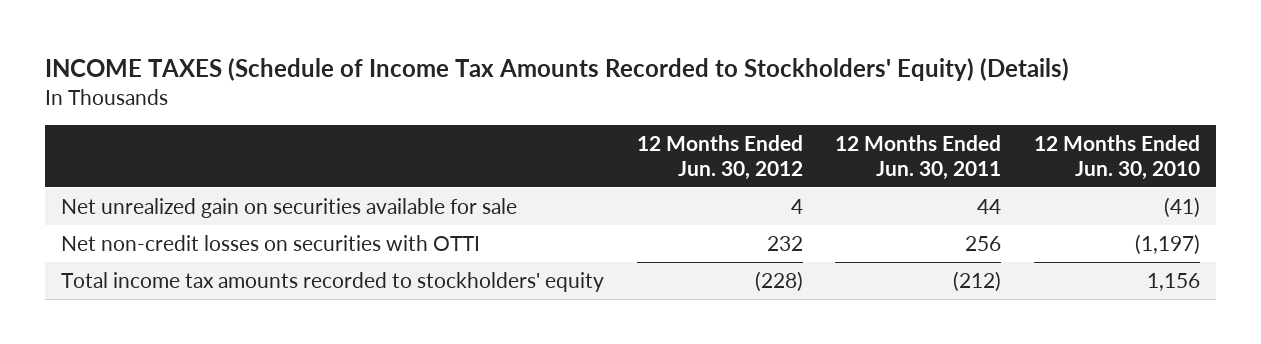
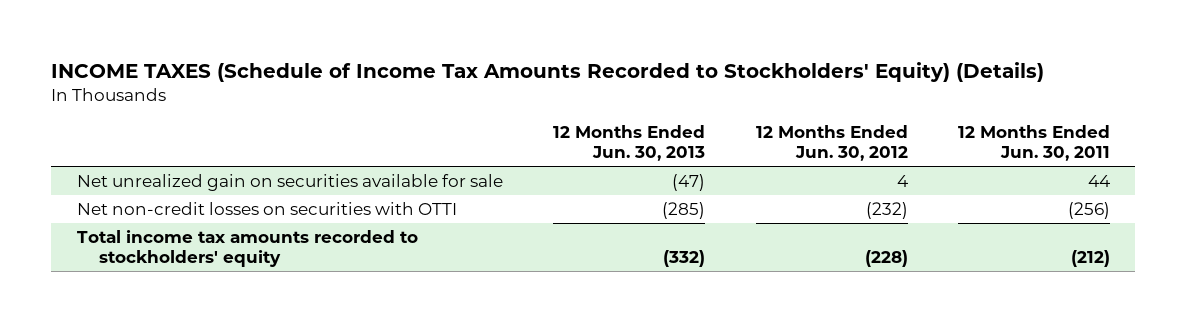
[1034,135,1201,180] 12 Months Ended Jun. 30, 2010 -> none
none -> [553,125,706,162] 12 Months Ended Jun. 30, 2013
[766,236,803,252] 232 -> [865,201,908,219] (232)
[965,236,1002,252] 256 -> [1068,201,1111,219] (256)

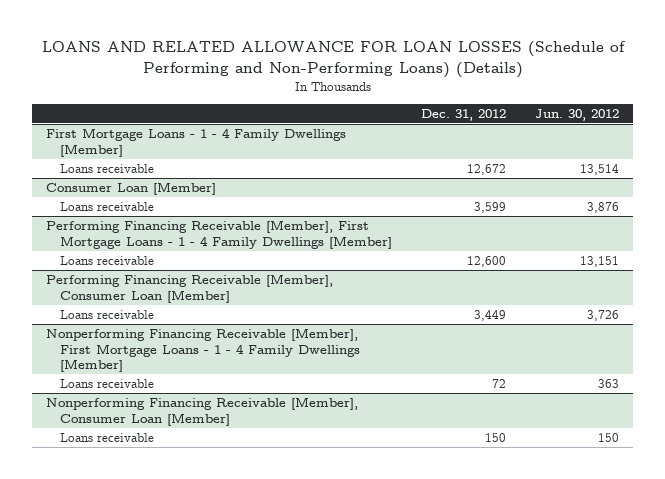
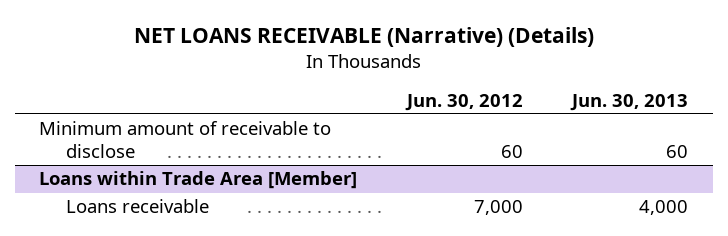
[41,41,626,78] LOANS AND RELATED ALLOWANCE FOR LOAN LOSSES (Schedule of Performing and Non-Performing Loans) (Details) -> [133,27,594,48] NET LOANS RECEIVABLE (Narrative) (Details)
[421,109,507,122] Dec. 31, 2012 -> none
none -> [570,93,689,111] Jun. 30, 2013
[46,128,347,157] First Mortgage Loans - 1 - 4 Family Dwellings [Member] -> none
[46,182,217,196] Consumer Loan [Member] -> none
[60,202,155,212] Loans receivable -> none
[46,220,393,249] Performing Financing Receivable [Member], First Mortgage Loans - 1 - 4 Family Dwellings [Member] -> none
[60,256,155,266] Loans receivable -> none
[46,274,334,303] Performing Financing Receivable [Member], Consumer Loan [Member] -> none
[60,310,155,320] Loans receivable -> none
[46,328,361,373] Nonperforming Financing Receivable [Member], First Mortgage Loans - 1 - 4 Family Dwellings [Member] -> none
[60,379,155,389] Loans receivable -> none
[46,397,359,426] Nonperforming Financing Receivable [Member], Consumer Loan [Member] -> none
[60,433,155,443] Loans receivable -> none
none -> [39,121,332,158] Minimum amount of receivable to disclose
none -> [39,171,358,190] Loans within Trade Area [Member]
[579,164,619,176] 13,514 -> [473,200,523,216] 7,000

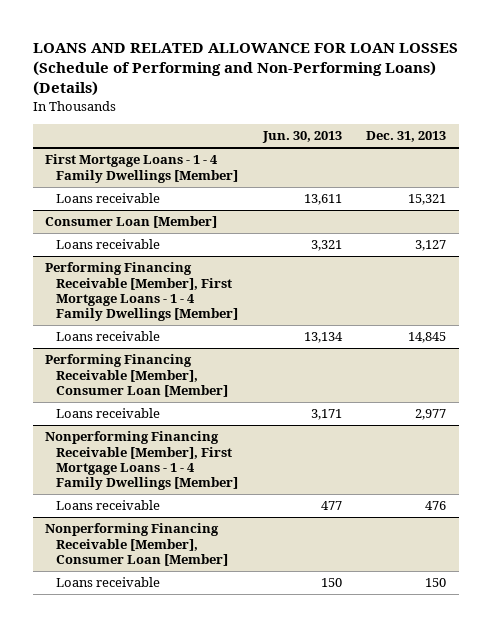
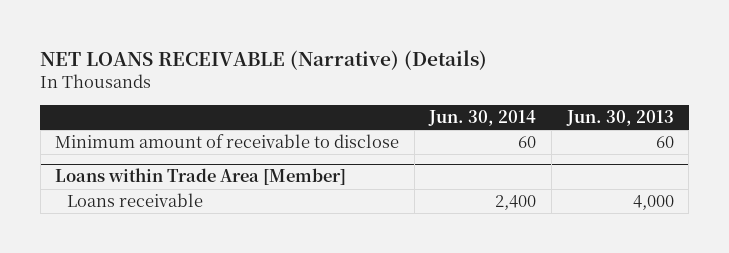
[32,42,458,97] LOANS AND RELATED ALLOWANCE FOR LOAN LOSSES (Schedule of Performing and Non-Performing Loans) (Details) -> [40,49,488,70] NET LOANS RECEIVABLE (Narrative) (Details)
[366,131,447,143] Dec. 31, 2013 -> none
none -> [428,110,537,127] Jun. 30, 2014
[45,154,239,183] First Mortgage Loans - 1 - 4 Family Dwellings [Member] -> none
[45,216,218,229] Consumer Loan [Member] -> none
[56,239,161,250] Loans receivable -> none
[45,262,239,321] Performing Financing Receivable [Member], First Mortgage Loans - 1 - 4 Family Dwellings [Member] -> none
[56,331,161,342] Loans receivable -> none
[45,354,229,397] Performing Financing Receivable [Member], Consumer Loan [Member] -> none
[56,408,161,419] Loans receivable -> none
[45,431,239,490] Nonperforming Financing Receivable [Member], First Mortgage Loans - 1 - 4 Family Dwellings [Member] -> none
[56,500,161,511] Loans receivable -> none
[45,523,229,566] Nonperforming Financing Receivable [Member], Consumer Loan [Member] -> none
[56,577,161,588] Loans receivable -> none
none -> [55,134,400,149] Minimum amount of receivable to disclose
none -> [55,168,347,186] Loans within Trade Area [Member]
[303,194,342,206] 13,611 -> [632,195,674,211] 4,000

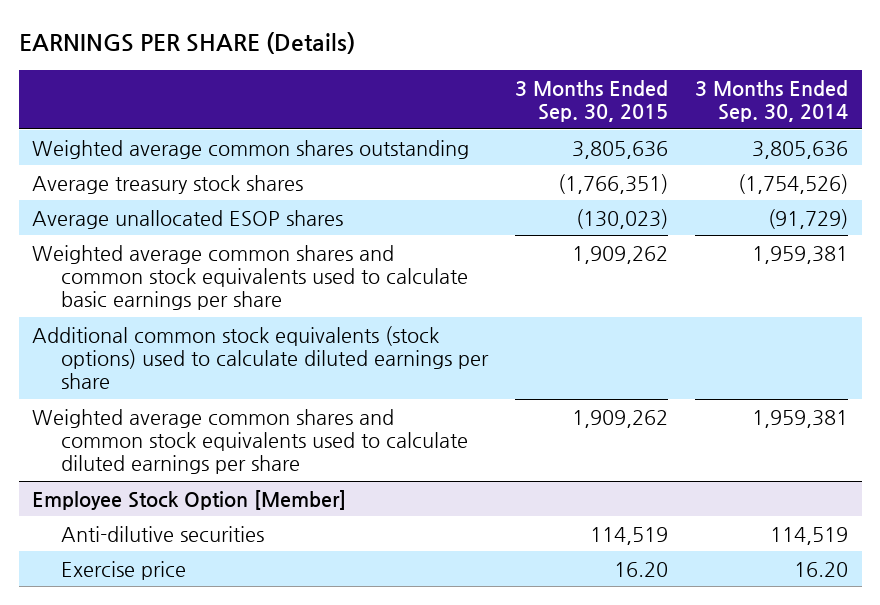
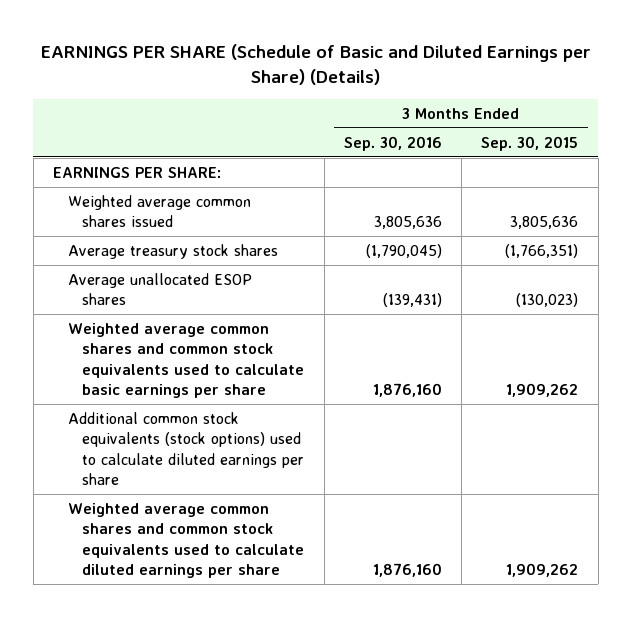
[18,32,355,55] EARNINGS PER SHARE (Details) -> [40,44,591,85] EARNINGS PER SHARE (Schedule of Basic and Diluted Earnings per Share) (Details)
[695,79,849,123] 3 Months Ended Sep. 30, 2014 -> none
none -> [343,135,442,151] Sep. 30, 2016
none -> [52,166,221,178] EARNINGS PER SHARE:
[32,139,470,159] Weighted average common shares outstanding -> [67,194,251,228] Weighted average common shares issued
[32,489,347,510] Employee Stock Option [Member] -> none
[60,525,264,542] Anti-dilutive securities -> none
[60,560,186,580] Exercise price -> none

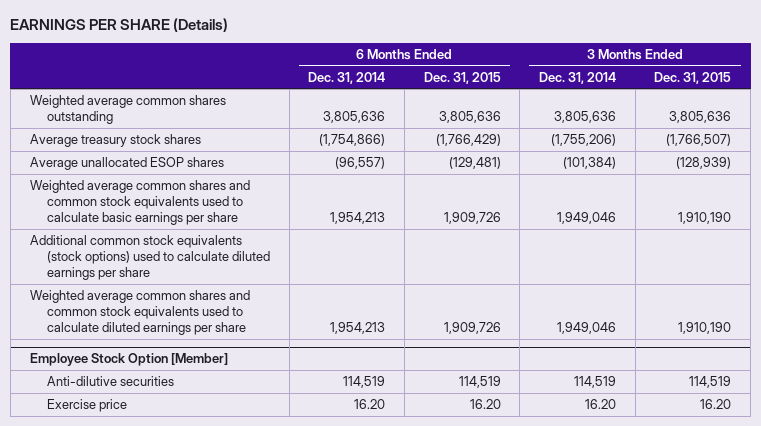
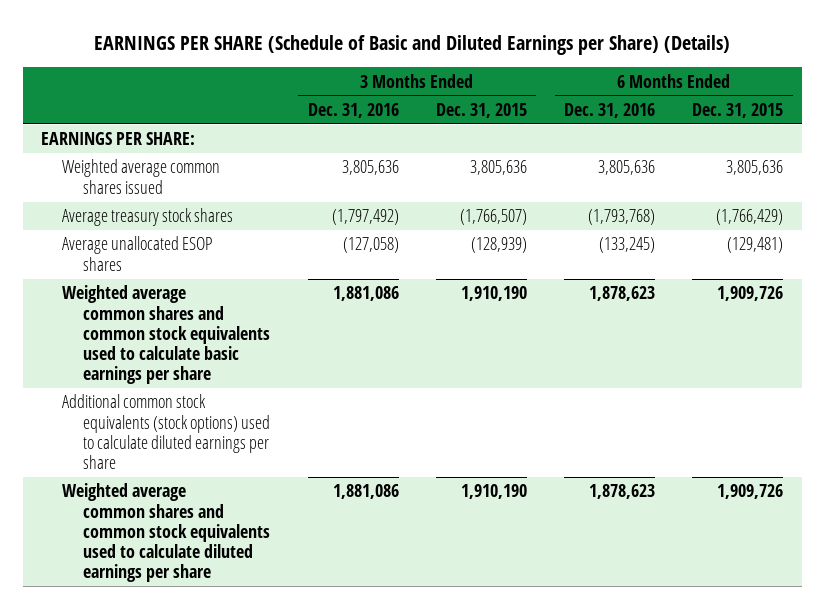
[10,18,229,33] EARNINGS PER SHARE (Details) -> [94,34,731,55] EARNINGS PER SHARE (Schedule of Basic and Diluted Earnings per Share) (Details)
[308,71,386,84] Dec. 31, 2014 -> none
[539,71,617,84] Dec. 31, 2014 -> none
none -> [307,102,399,118] Dec. 31, 2016
none -> [563,102,655,118] Dec. 31, 2016
none -> [41,132,196,146] EARNINGS PER SHARE:
[29,94,226,125] Weighted average common shares outstanding -> [62,159,221,194] Weighted average common shares issued
[29,353,228,367] Employee Stock Option [Member] -> none
[46,375,174,386] Anti-dilutive securities -> none
[46,398,127,412] Exercise price -> none

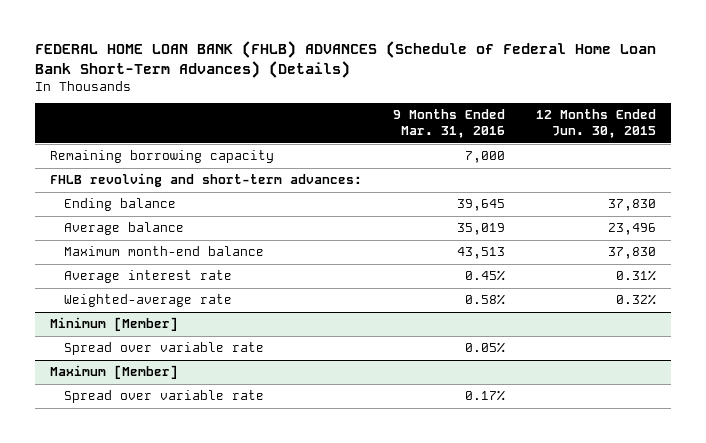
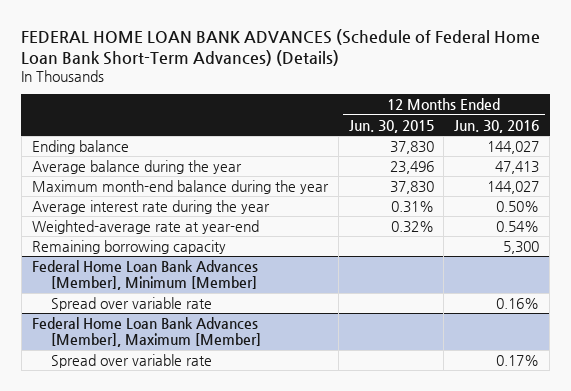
[35,41,657,78] FEDERAL HOME LOAN BANK (FHLB) ADVANCES (Schedule of Federal Home Loan Bank Short-Term Advances) (Details) -> [21,29,541,67] FEDERAL HOME LOAN BANK ADVANCES (Schedule of Federal Home Loan Bank Short-Term Advances) (Details)
[393,109,506,139] 9 Months Ended Mar. 31, 2016 -> none
none -> [454,119,540,133] Jun. 30, 2016
[50,173,363,188] FHLB revolving and short-term advances: -> none
[50,317,179,332] Minimum [Member] -> none
[64,222,185,236] Average balance -> [31,159,242,174] Average balance during the year
[64,246,265,257] Maximum month-end balance -> [31,179,329,194] Maximum month-end balance during the year
[64,270,233,284] Average interest rate -> [31,199,270,214] Average interest rate during the year
[64,294,233,308] Weighted-average rate -> [31,219,259,234] Weighted-average rate at year-end
[50,150,275,164] Remaining borrowing capacity -> [31,239,226,254] Remaining borrowing capacity
none -> [31,259,258,291] Federal Home Loan Bank Advances [Member], Minimum [Member]
[50,365,179,380] Maximum [Member] -> none
none -> [31,316,262,348] Federal Home Loan Bank Advances [Member], Maximum [Member]

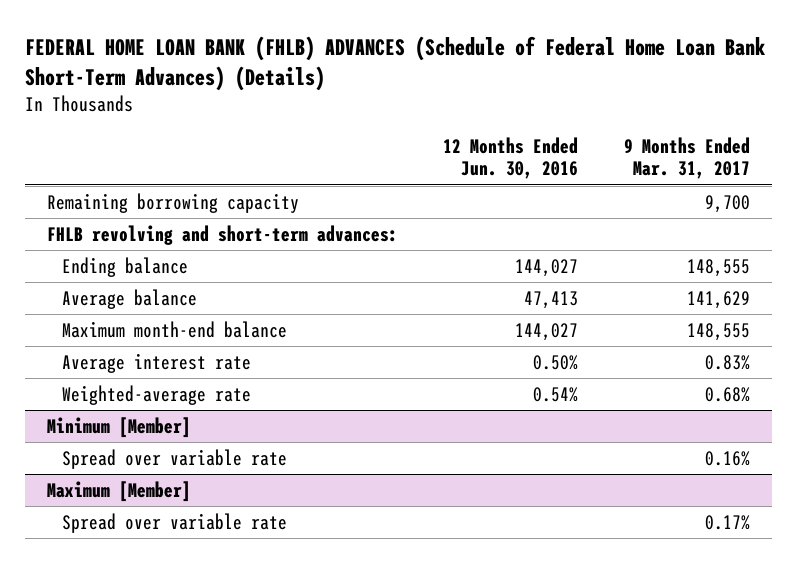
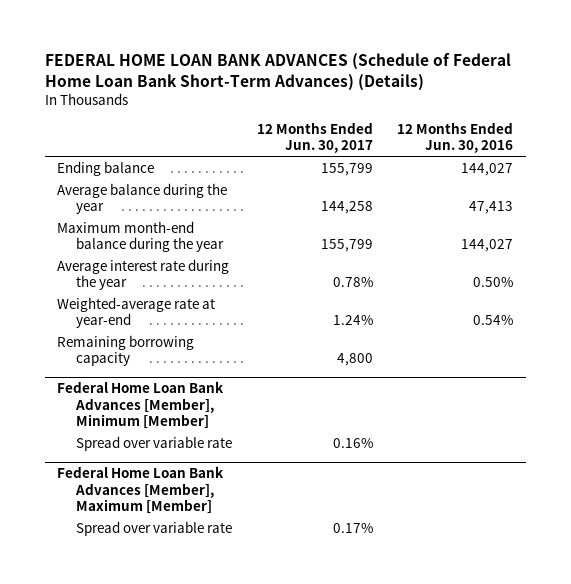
[24,35,766,91] FEDERAL HOME LOAN BANK (FHLB) ADVANCES (Schedule of Federal Home Loan Bank Short-Term Advances) (Details) -> [44,52,511,91] FEDERAL HOME LOAN BANK ADVANCES (Schedule of Federal Home Loan Bank Short-Term Advances) (Details)
[623,137,750,180] 9 Months Ended Mar. 31, 2017 -> none
none -> [256,121,373,154] 12 Months Ended Jun. 30, 2017
[47,224,399,245] FHLB revolving and short-term advances: -> none
[47,416,192,438] Minimum [Member] -> none
[61,288,197,309] Average balance -> [57,182,228,215] Average balance during the year
[61,320,287,338] Maximum month-end balance -> [57,220,224,253] Maximum month-end balance during the year
[61,352,251,373] Average interest rate -> [57,258,230,291] Average interest rate during the year
[61,384,251,405] Weighted-average rate -> [57,296,216,329] Weighted-average rate at year-end
[47,192,300,213] Remaining borrowing capacity -> [57,334,195,367] Remaining borrowing capacity
none -> [57,381,225,430] Federal Home Loan Bank Advances [Member], Minimum [Member]
[47,480,192,502] Maximum [Member] -> none
none -> [57,466,225,515] Federal Home Loan Bank Advances [Member], Maximum [Member]

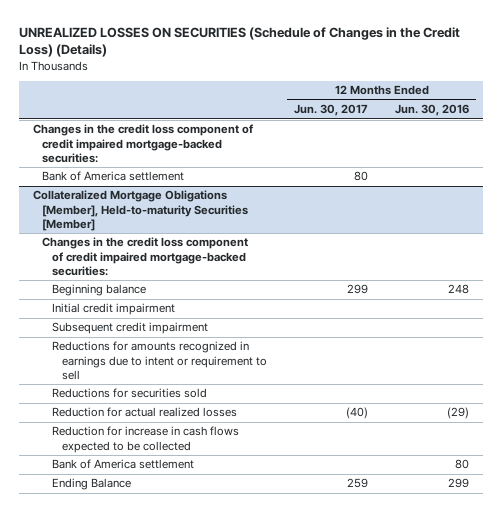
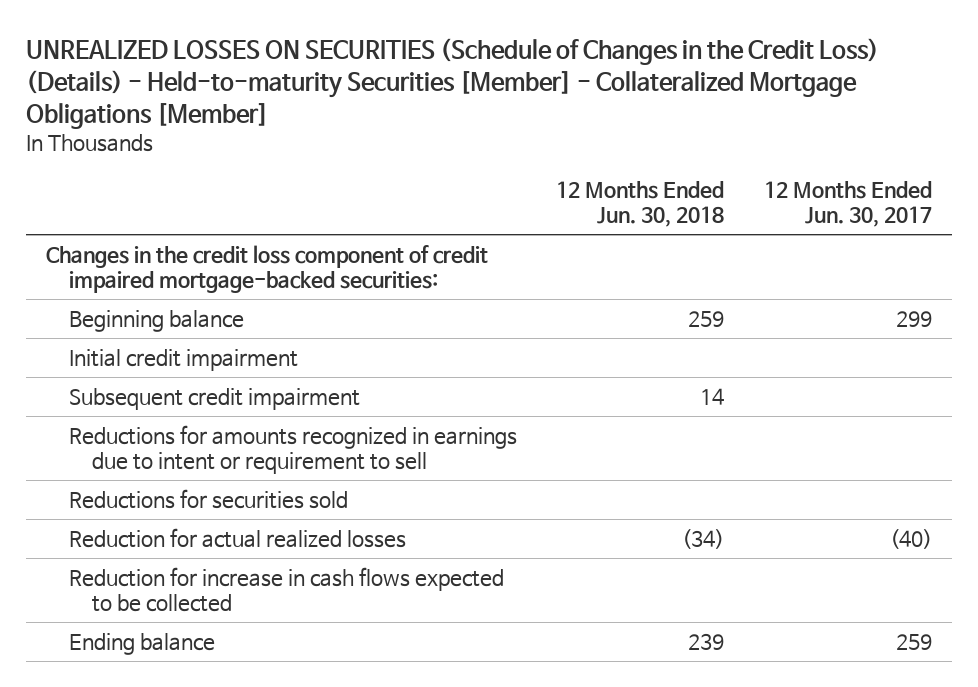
[19,26,461,58] UNREALIZED LOSSES ON SECURITIES (Schedule of Changes in the Credit Loss) (Details) -> [26,38,880,129] UNREALIZED LOSSES ON SECURITIES (Schedule of Changes in the Credit Loss) (Details) - Held-to-maturity Securities [Member] - Collateralized Mortgage Obligations [Member]
[395,104,470,117] Jun. 30, 2016 -> none
none -> [556,181,725,228] 12 Months Ended Jun. 30, 2018
[42,171,185,182] Bank of America settlement -> none
[32,190,249,231] Collateralized Mortgage Obligations [Member], Held-to-maturity Securities [Member] -> none
[42,237,249,276] Changes in the credit loss component of credit impaired mortgage-backed securities: -> none
[51,459,194,470] Bank of America settlement -> none
[51,478,131,491] Ending Balance -> [68,632,215,655] Ending balance

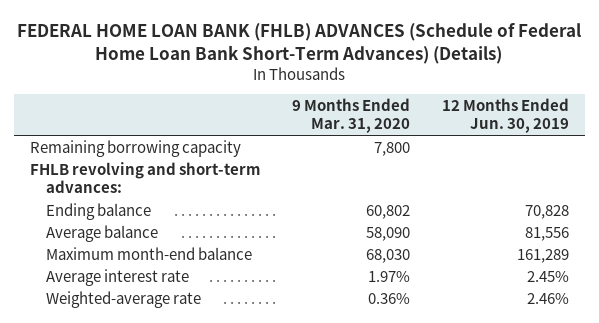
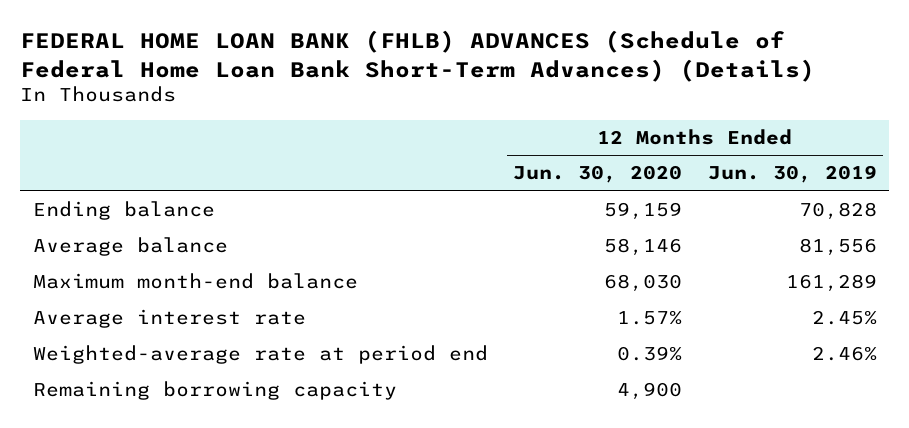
[291,97,410,134] 9 Months Ended Mar. 31, 2020 -> none
none -> [513,165,683,184] Jun. 30, 2020
[29,161,260,193] FHLB revolving and short-term advances: -> none
[45,290,201,308] Weighted-average rate -> [32,345,488,365] Weighted-average rate at period end
[29,139,241,157] Remaining borrowing capacity -> [32,381,397,401] Remaining borrowing capacity

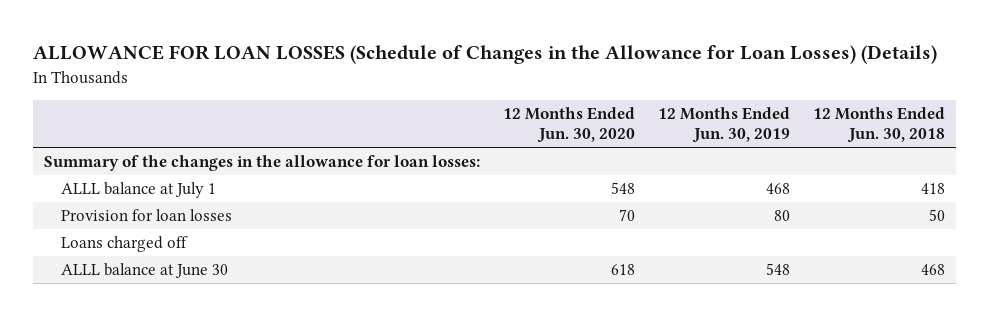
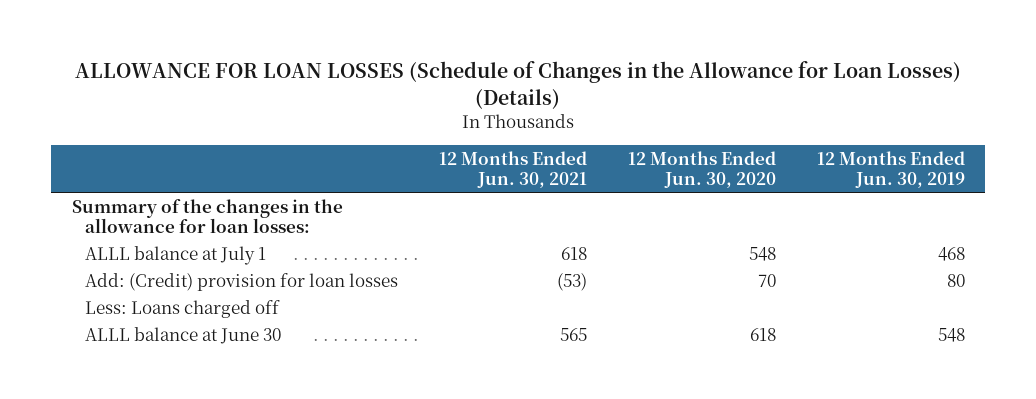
[812,107,945,143] 12 Months Ended Jun. 30, 2018 -> none
none -> [438,150,587,189] 12 Months Ended Jun. 30, 2021
[60,209,232,222] Provision for loan losses -> [85,272,399,291] Add: (Credit) provision for loan losses
[60,236,188,253] Loans charged off -> [85,299,281,318] Less: Loans charged off

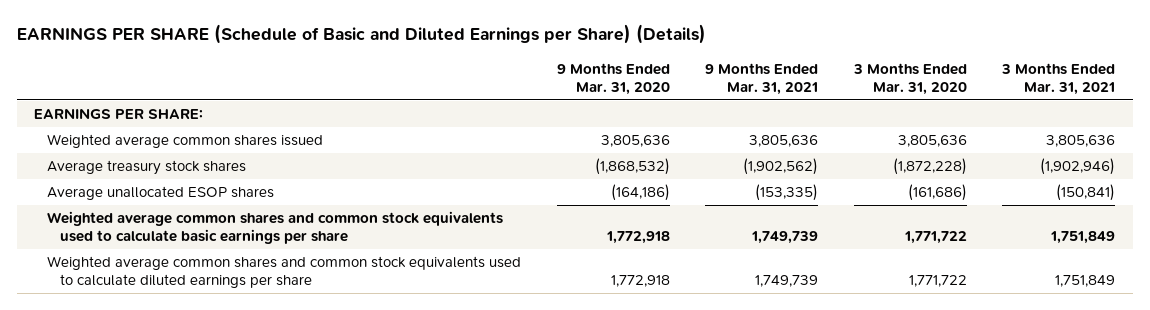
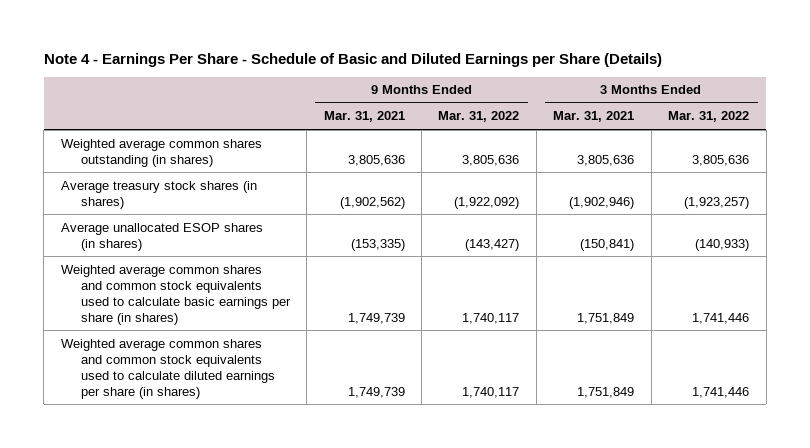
[16,24,706,45] EARNINGS PER SHARE (Schedule of Basic and Diluted Earnings per Share) (Details) -> [43,52,662,67] Note 4 - Earnings Per Share - Schedule of Basic and Diluted Earnings per Share (Details)
[556,62,670,95] 9 Months Ended Mar. 31, 2020 -> none
[852,62,967,95] 3 Months Ended Mar. 31, 2020 -> none
none -> [438,111,520,123] Mar. 31, 2022
none -> [668,111,750,123] Mar. 31, 2022
[34,109,204,120] EARNINGS PER SHARE: -> none
[47,134,324,149] Weighted average common shares issued -> [60,138,262,167] Weighted average common shares outstanding (in shares)
[47,160,247,176] Average treasury stock shares -> [60,180,257,209] Average treasury stock shares (in shares)
[47,186,275,201] Average unallocated ESOP shares -> [60,222,263,251] Average unallocated ESOP shares (in shares)
[47,211,504,245] Weighted average common shares and common stock equivalents used to calculate basic earnings per share -> [60,264,291,325] Weighted average common shares and common stock equivalents used to calculate basic earnings per share (in shares)
[47,256,522,289] Weighted average common shares and common stock equivalents used to calculate diluted earnings per share -> [60,338,275,399] Weighted average common shares and common stock equivalents used to calculate diluted earnings per share (in shares)

